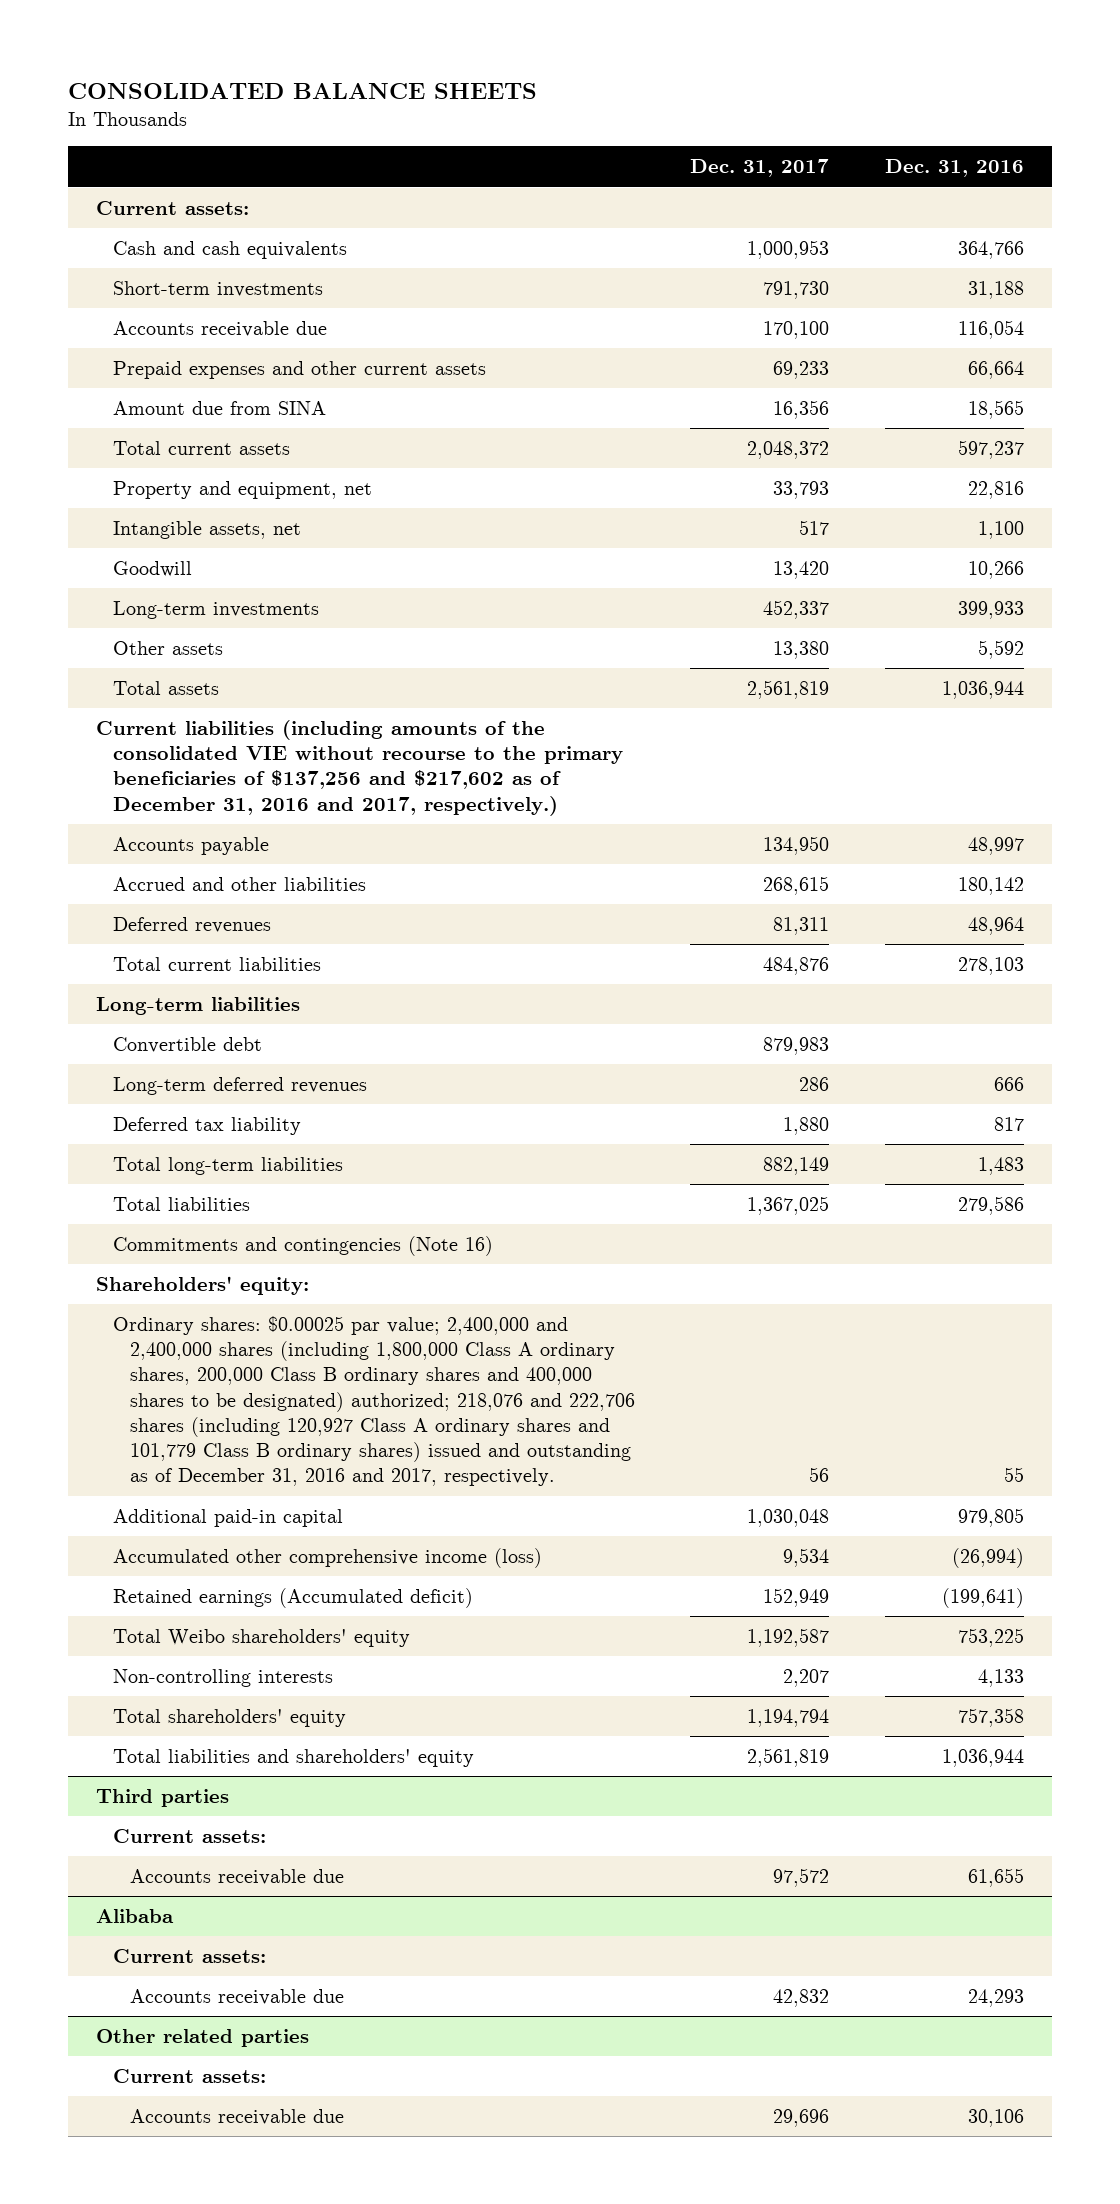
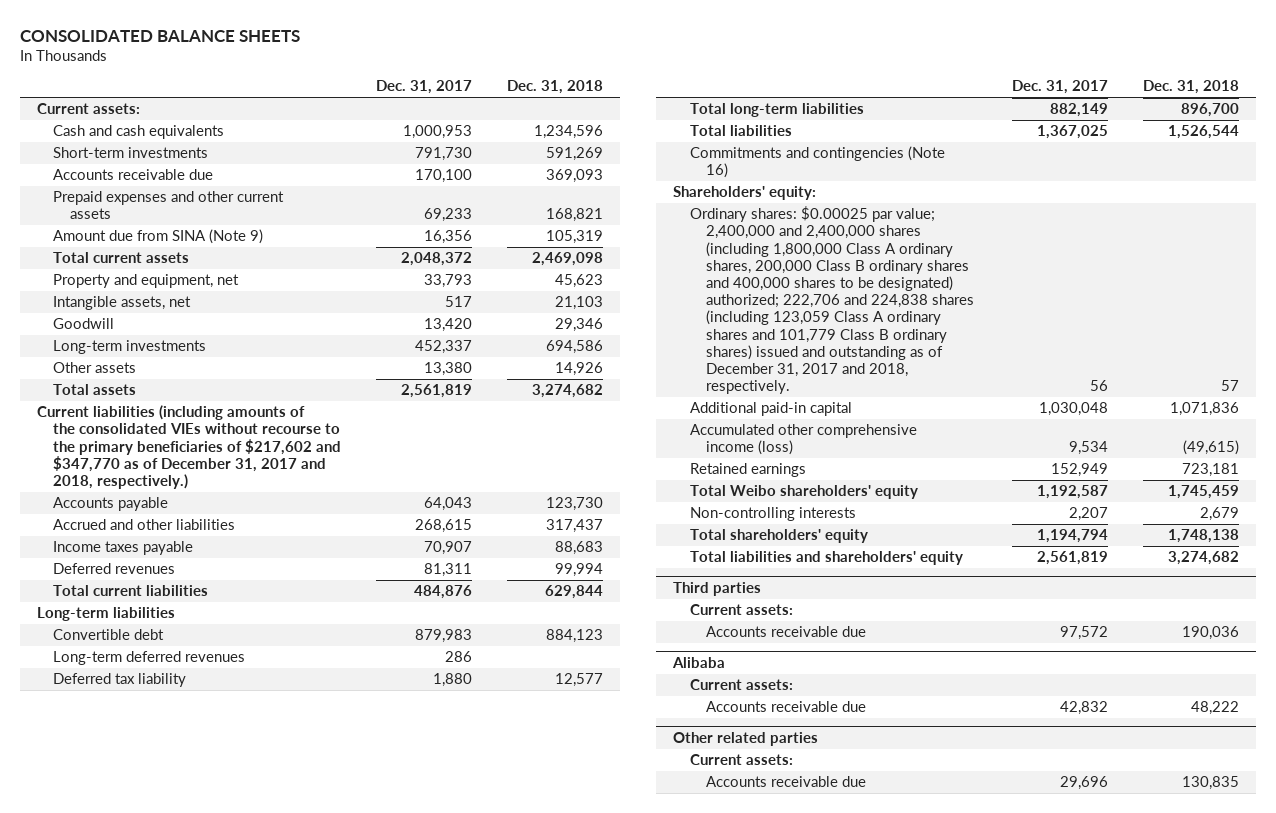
[884,159,1024,178] Dec. 31, 2016 -> none
none -> [506,80,603,95] Dec. 31, 2018
[112,401,326,416] Amount due from SINA -> [53,229,264,245] Amount due from SINA (Note 9)
[95,720,623,816] Current liabilities (including amounts of the consolidated VIE without recourse to the primary beneficiaries of $137,256 and $217,602 as of December 31, 2016 and 2017, respectively.) -> [36,405,342,490] Current liabilities (including amounts of the consolidated VIEs without recourse to the primary beneficiaries of $217,602 and $347,770 as of December 31, 2017 and 2018, respectively.)
[763,836,830,856] 134,950 -> [423,497,472,512] 64,043
none -> [53,541,194,556] Income taxes payable
[112,1316,635,1487] Ordinary shares: $0.00025 par value; 2,400,000 and 2,400,000 shares (including 1,800,000 Class A ordinary shares, 200,000 Class B ordinary shares and 400,000 shares to be designated) authorized; 218,076 and 222,706 shares (including 120,927 Class A ordinary shares and 101,779 Class B ordinary shares) issued and outstanding as of December 31, 2016 and 2017, respectively. -> [689,206,974,395] Ordinary shares: $0.00025 par value; 2,400,000 and 2,400,000 shares (including 1,800,000 Class A ordinary shares, 200,000 Class B ordinary shares and 400,000 shares to be designated) authorized; 222,706 and 224,838 shares (including 123,059 Class A ordinary shares and 101,779 Class B ordinary shares) issued and outstanding as of December 31, 2017 and 2018, respectively.
[112,1588,473,1609] Retained earnings (Accumulated deficit) -> [689,463,806,478] Retained earnings

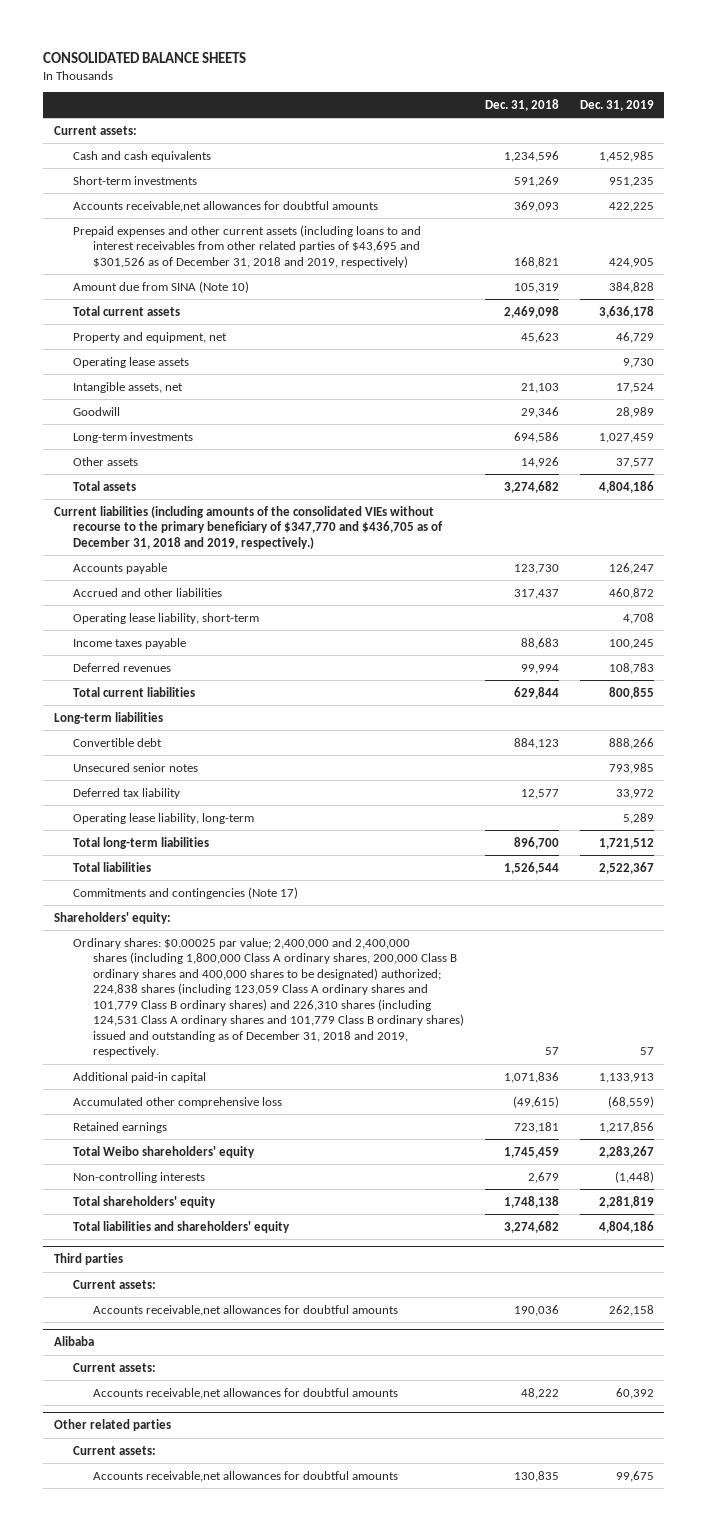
[375,80,472,95] Dec. 31, 2017 -> none
none -> [579,99,654,111] Dec. 31, 2019
[53,169,214,181] Accounts receivable due -> [73,200,379,212] Accounts receivable,net allowances for doubtful amounts
[53,191,285,220] Prepaid expenses and other current assets -> [73,224,422,268] Prepaid expenses and other current assets (including loans to and interest receivables from other related parties of $43,695 and $301,526 as of December 31, 2018 and 2019, respectively)
[53,229,264,245] Amount due from SINA (Note 9) -> [73,280,250,293] Amount due from SINA (Note 10)
none -> [73,356,190,368] Operating lease assets
[36,405,342,490] Current liabilities (including amounts of the consolidated VIEs without recourse to the primary beneficiaries of $217,602 and $347,770 as of December 31, 2017 and 2018, respectively.) -> [53,505,444,549] Current liabilities (including amounts of the consolidated VIEs without recourse to the primary beneficiary of $347,770 and $436,705 as of December 31, 2018 and 2019, respectively.)
none -> [73,612,260,624] Operating lease liability, short-term
[53,651,246,666] Long-term deferred revenues -> none
none -> [73,762,199,772] Unsecured senior notes
none -> [73,812,255,824] Operating lease liability, long-term
[689,146,945,179] Commitments and contingencies (Note 16) -> [73,886,299,899] Commitments and contingencies (Note 17)
[689,206,974,395] Ordinary shares: $0.00025 par value; 2,400,000 and 2,400,000 shares (including 1,800,000 Class A ordinary shares, 200,000 Class B ordinary shares and 400,000 shares to be designated) authorized; 222,706 and 224,838 shares (including 123,059 Class A ordinary shares and 101,779 Class B ordinary shares) issued and outstanding as of December 31, 2017 and 2018, respectively. -> [73,937,464,1058] Ordinary shares: $0.00025 par value; 2,400,000 and 2,400,000 shares (including 1,800,000 Class A ordinary shares, 200,000 Class B ordinary shares and 400,000 shares to be designated) authorized; 224,838 shares (including 123,059 Class A ordinary shares and 101,779 Class B ordinary shares) and 226,310 shares (including 124,531 Class A ordinary shares and 101,779 Class B ordinary shares) issued and outstanding as of December 31, 2018 and 2019, respectively.
[689,424,917,456] Accumulated other comprehensive income (loss) -> [73,1096,283,1108] Accumulated other comprehensive loss
[705,626,866,638] Accounts receivable due -> [92,1304,398,1316] Accounts receivable,net allowances for doubtful amounts
[705,701,866,713] Accounts receivable due -> [92,1387,398,1399] Accounts receivable,net allowances for doubtful amounts
[705,776,866,788] Accounts receivable due -> [92,1470,398,1482] Accounts receivable,net allowances for doubtful amounts

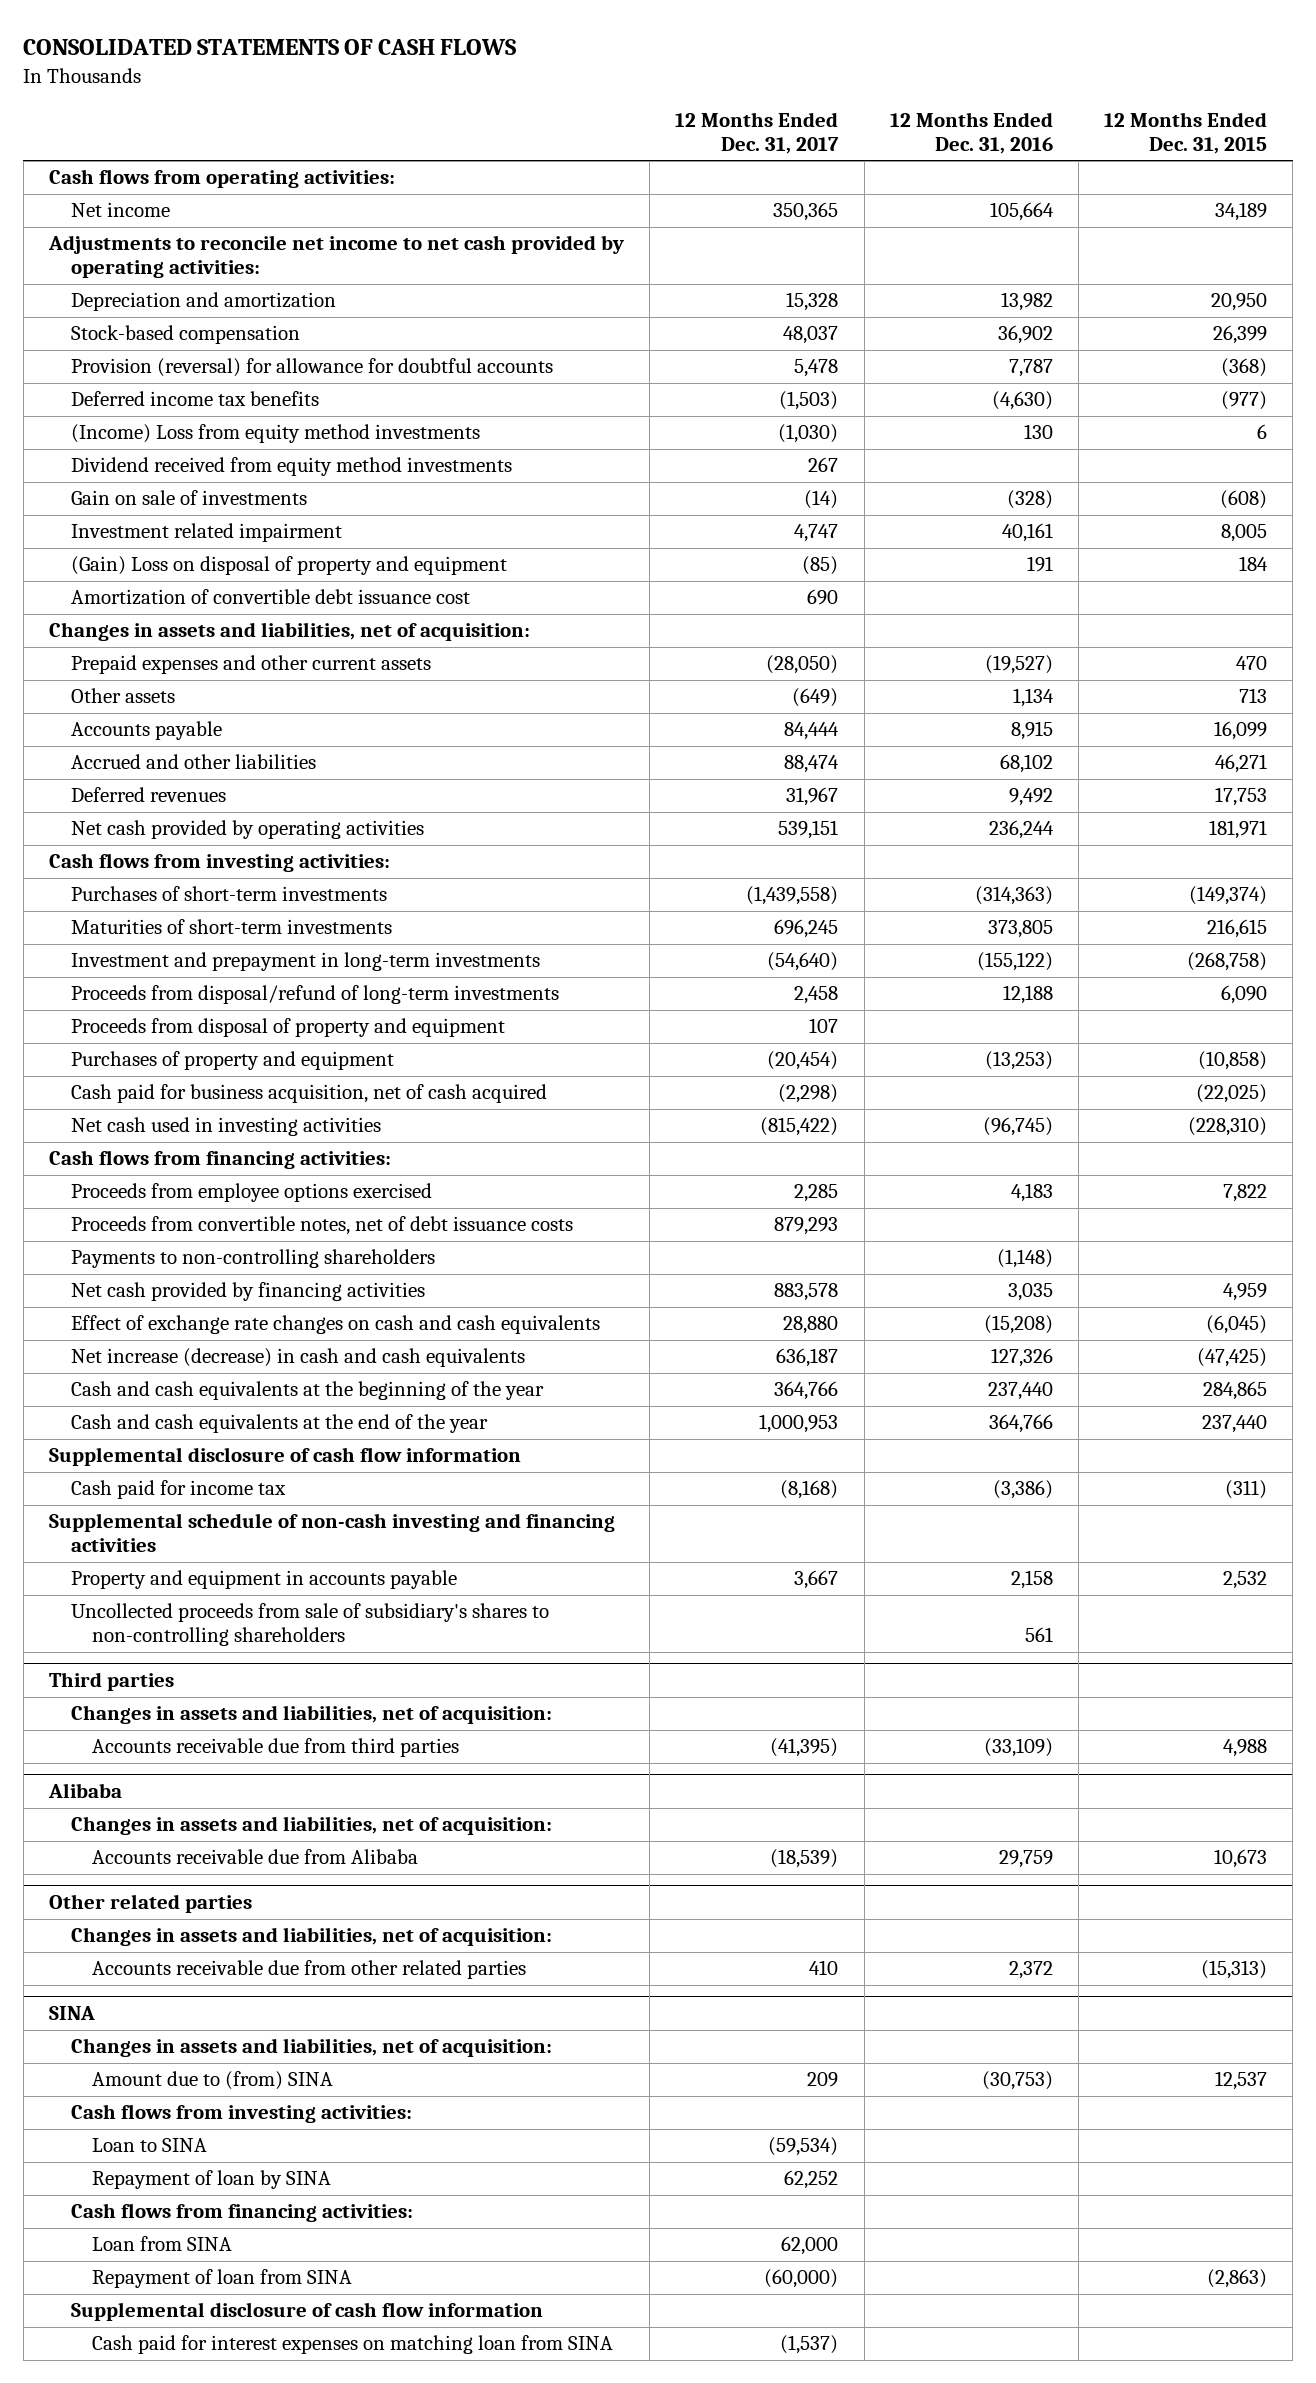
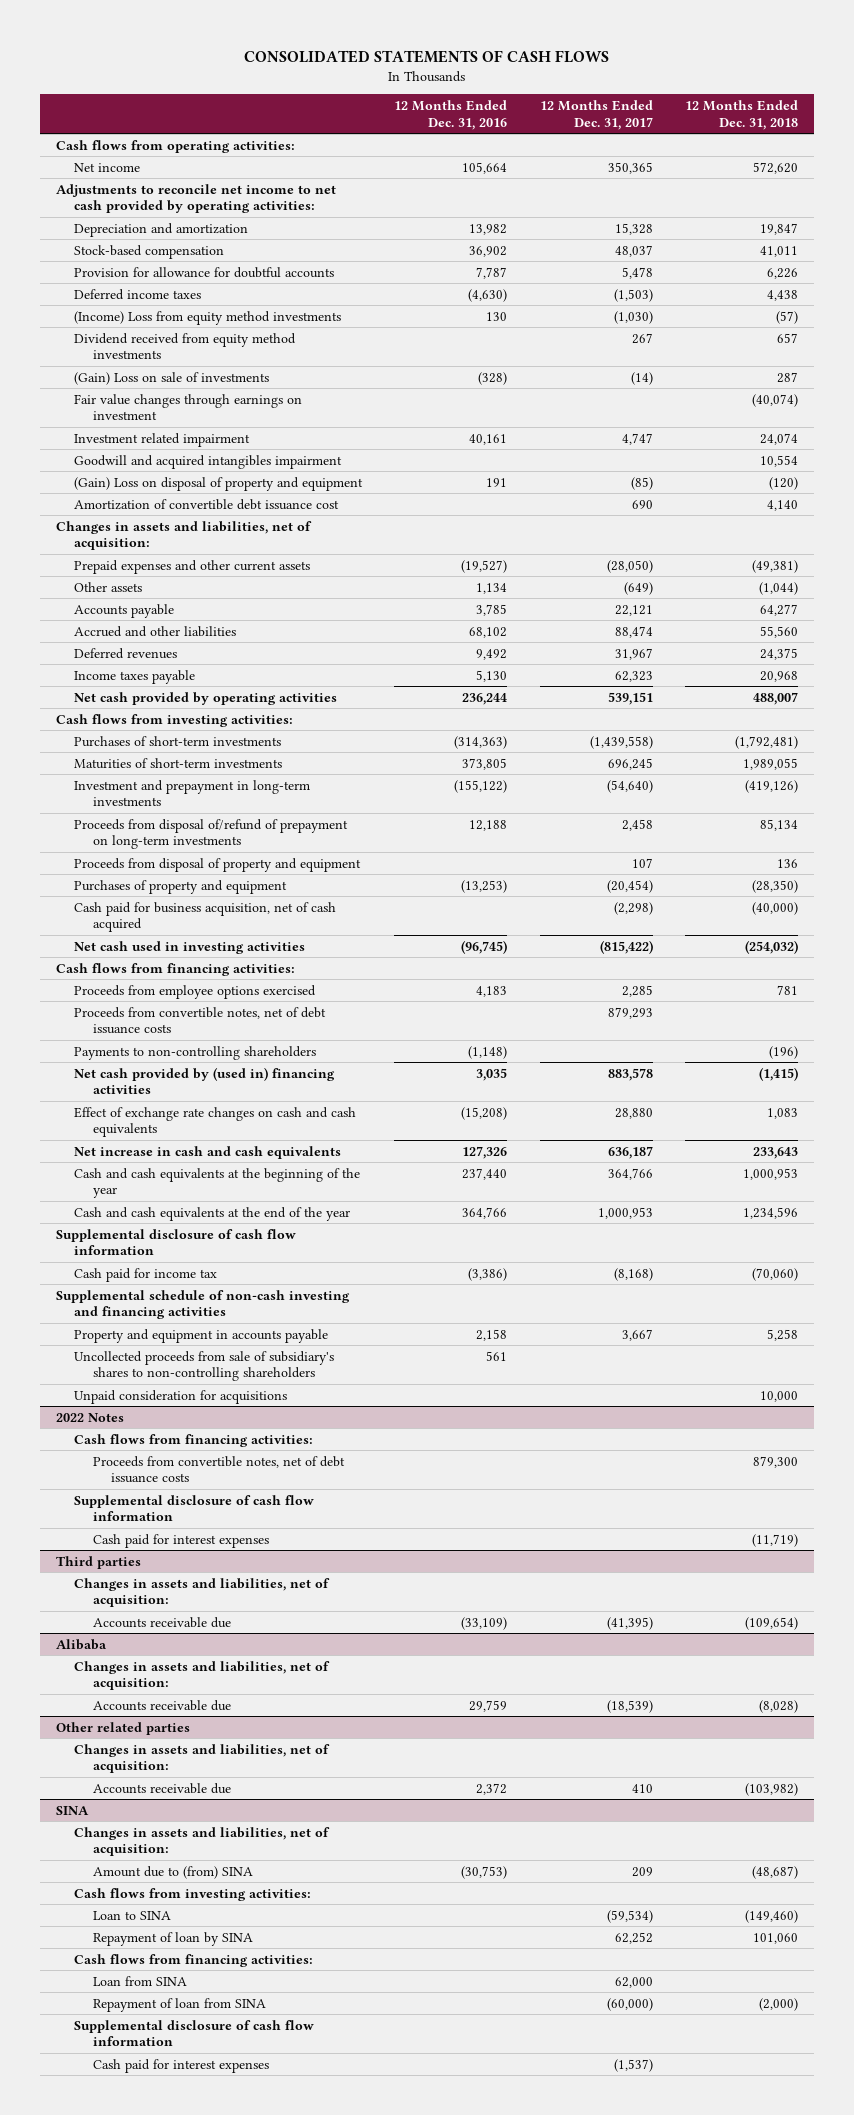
[1104,112,1268,154] 12 Months Ended Dec. 31, 2015 -> none
none -> [684,100,798,130] 12 Months Ended Dec. 31, 2018
[70,358,553,378] Provision (reversal) for allowance for doubtful accounts -> [74,266,335,278] Provision for allowance for doubtful accounts
[70,391,319,407] Deferred income tax benefits -> [74,288,202,300] Deferred income taxes
[70,490,307,506] Gain on sale of investments -> [74,371,270,385] (Gain) Loss on sale of investments
none -> [74,393,303,421] Fair value changes through earnings on investment
none -> [74,454,343,469] Goodwill and acquired intangibles impairment
[784,722,840,741] 84,444 -> [614,604,653,616] 22,121
[1010,721,1053,741] 8,915 -> [476,603,508,616] 3,785
none -> [74,669,196,684] Income taxes payable
[70,985,559,1005] Proceeds from disposal/refund of long-term investments -> [74,818,349,850] Proceeds from disposal of/refund of prepayment on long-term investments
[70,1282,425,1302] Net cash provided by financing activities -> [74,1066,336,1095] Net cash provided by (used in) financing activities
[70,1348,525,1368] Net increase (decrease) in cash and cash equivalents -> [74,1145,342,1159] Net increase in cash and cash equivalents
none -> [74,1389,288,1404] Unpaid consideration for acquisitions
none -> [55,1412,124,1422] 2022 Notes
none -> [74,1433,314,1447] Cash flows from financing activities:
none -> [92,1455,345,1484] Proceeds from convertible notes, net of debt issuance costs
none -> [74,1494,315,1522] Supplemental disclosure of cash flow information
none -> [92,1533,269,1548] Cash paid for interest expenses
[92,1738,460,1758] Accounts receivable due from third parties -> [92,1616,231,1628] Accounts receivable due
[92,1849,419,1865] Accounts receivable due from Alibaba -> [92,1699,231,1711] Accounts receivable due
[92,1960,527,1980] Accounts receivable due from other related parties -> [92,1782,231,1794] Accounts receivable due
[92,2335,614,2355] Cash paid for interest expenses on matching loan from SINA -> [92,2058,269,2073] Cash paid for interest expenses

